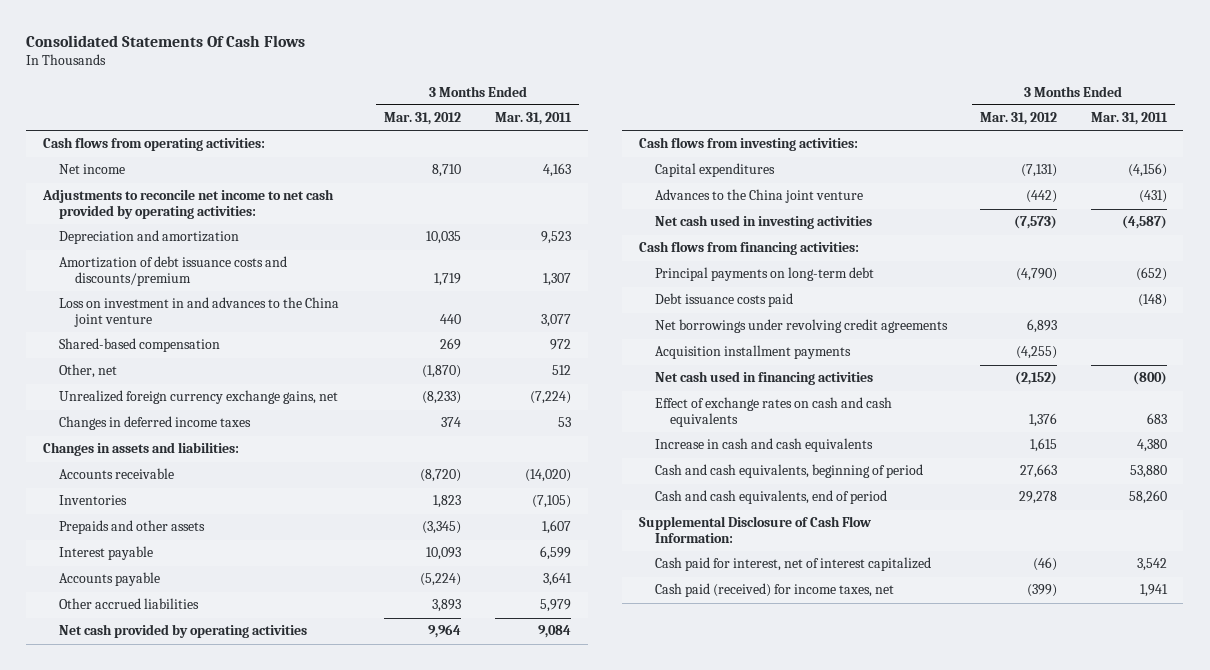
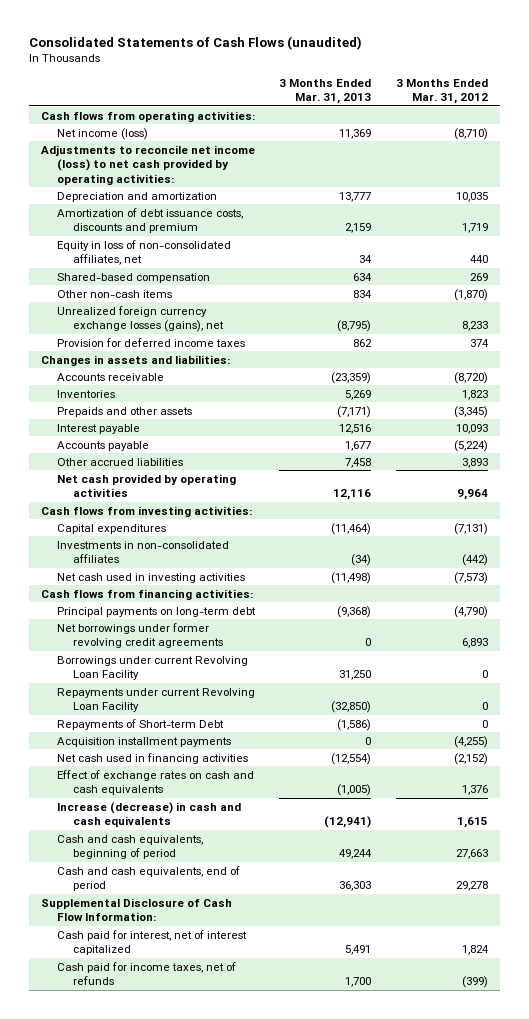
[26,35,306,48] Consolidated Statements Of Cash Flows -> [29,35,363,50] Consolidated Statements of Cash Flows (unaudited)
[495,112,573,126] Mar. 31, 2011 -> none
none -> [279,78,372,104] 3 Months Ended Mar. 31, 2013
[58,164,125,175] Net income -> [57,127,149,140] Net income (loss)
[432,164,462,178] 8,710 -> [453,127,488,140] (8,710)
[41,189,334,220] Adjustments to reconcile net income to net cash provided by operating activities: -> [41,144,256,185] Adjustments to reconcile net income (loss) to net cash provided by operating activities:
[58,297,339,328] Loss on investment in and advances to the China joint venture -> none
[58,256,287,287] Amortization of debt issuance costs and discounts/premium -> [57,207,244,234] Amortization of debt issuance costs, discounts and premium
none -> [57,239,232,266] Equity in loss of non-consolidated affiliates, net
[58,364,117,379] Other, net -> [57,289,173,298] Other non-cash items
[58,390,338,405] Unrealized foreign currency exchange gains, net -> [57,305,225,333] Unrealized foreign currency exchange losses (gains), net
[422,391,462,405] (8,233) -> [461,321,488,332] 8,233
[58,416,251,431] Changes in deferred income taxes -> [57,337,246,347] Provision for deferred income taxes
[654,189,863,204] Advances to the China joint venture -> [57,540,230,564] Investments in non-consolidated affiliates
[654,293,793,308] Debt issuance costs paid -> none
[654,319,948,334] Net borrowings under revolving credit agreements -> [57,622,224,649] Net borrowings under former revolving credit agreements
none -> [57,655,249,681] Borrowings under current Revolving Loan Facility
none -> [57,687,256,713] Repayments under current Revolving Loan Facility
none -> [57,718,225,730] Repayments of Short-term Debt
[654,438,873,453] Increase in cash and cash equivalents -> [57,801,242,828] Increase (decrease) in cash and cash equivalents
[1033,557,1058,572] (46) -> [461,945,489,956] 1,824
[654,583,894,598] Cash paid (received) for income taxes, net -> [57,961,237,986] Cash paid for income taxes, net of refunds

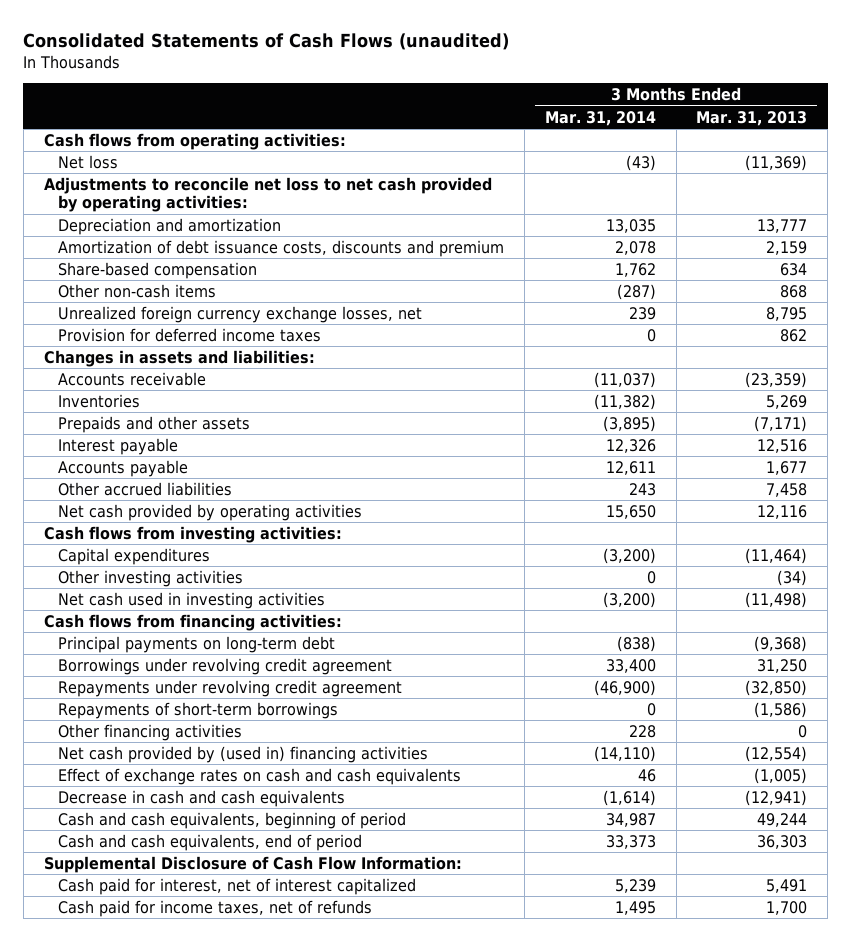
[395,78,488,104] 3 Months Ended Mar. 31, 2012 -> none
none -> [544,110,656,126] Mar. 31, 2014
[57,127,149,140] Net income (loss) -> [58,154,119,169] Net loss
[339,128,372,139] 11,369 -> [745,154,808,171] (11,369)
[41,144,256,185] Adjustments to reconcile net income (loss) to net cash provided by operating activities: -> [43,176,492,213] Adjustments to reconcile net loss to net cash provided by operating activities:
[57,239,232,266] Equity in loss of non-consolidated affiliates, net -> none
[57,272,211,283] Shared-based compensation -> [58,261,258,279] Share-based compensation
[353,289,373,298] 834 -> [780,284,808,298] 868
[57,305,225,333] Unrealized foreign currency exchange losses (gains), net -> [58,305,423,323] Unrealized foreign currency exchange losses, net
[337,320,372,333] (8,795) -> [766,306,808,321] 8,795
[57,540,230,564] Investments in non-consolidated affiliates -> none
none -> [58,569,244,587] Other investing activities
[57,622,224,649] Net borrowings under former revolving credit agreements -> none
[57,736,232,747] Acquisition installment payments -> none
[57,655,249,681] Borrowings under current Revolving Loan Facility -> [58,657,393,675] Borrowings under revolving credit agreement
[57,687,256,713] Repayments under current Revolving Loan Facility -> [58,679,403,697] Repayments under revolving credit agreement
[57,718,225,730] Repayments of Short-term Debt -> [58,701,339,719] Repayments of short-term borrowings
none -> [58,723,243,741] Other financing activities
[57,752,249,764] Net cash used in financing activities -> [58,745,429,763] Net cash provided by (used in) financing activities
[57,801,242,828] Increase (decrease) in cash and cash equivalents -> [58,789,346,807] Decrease in cash and cash equivalents

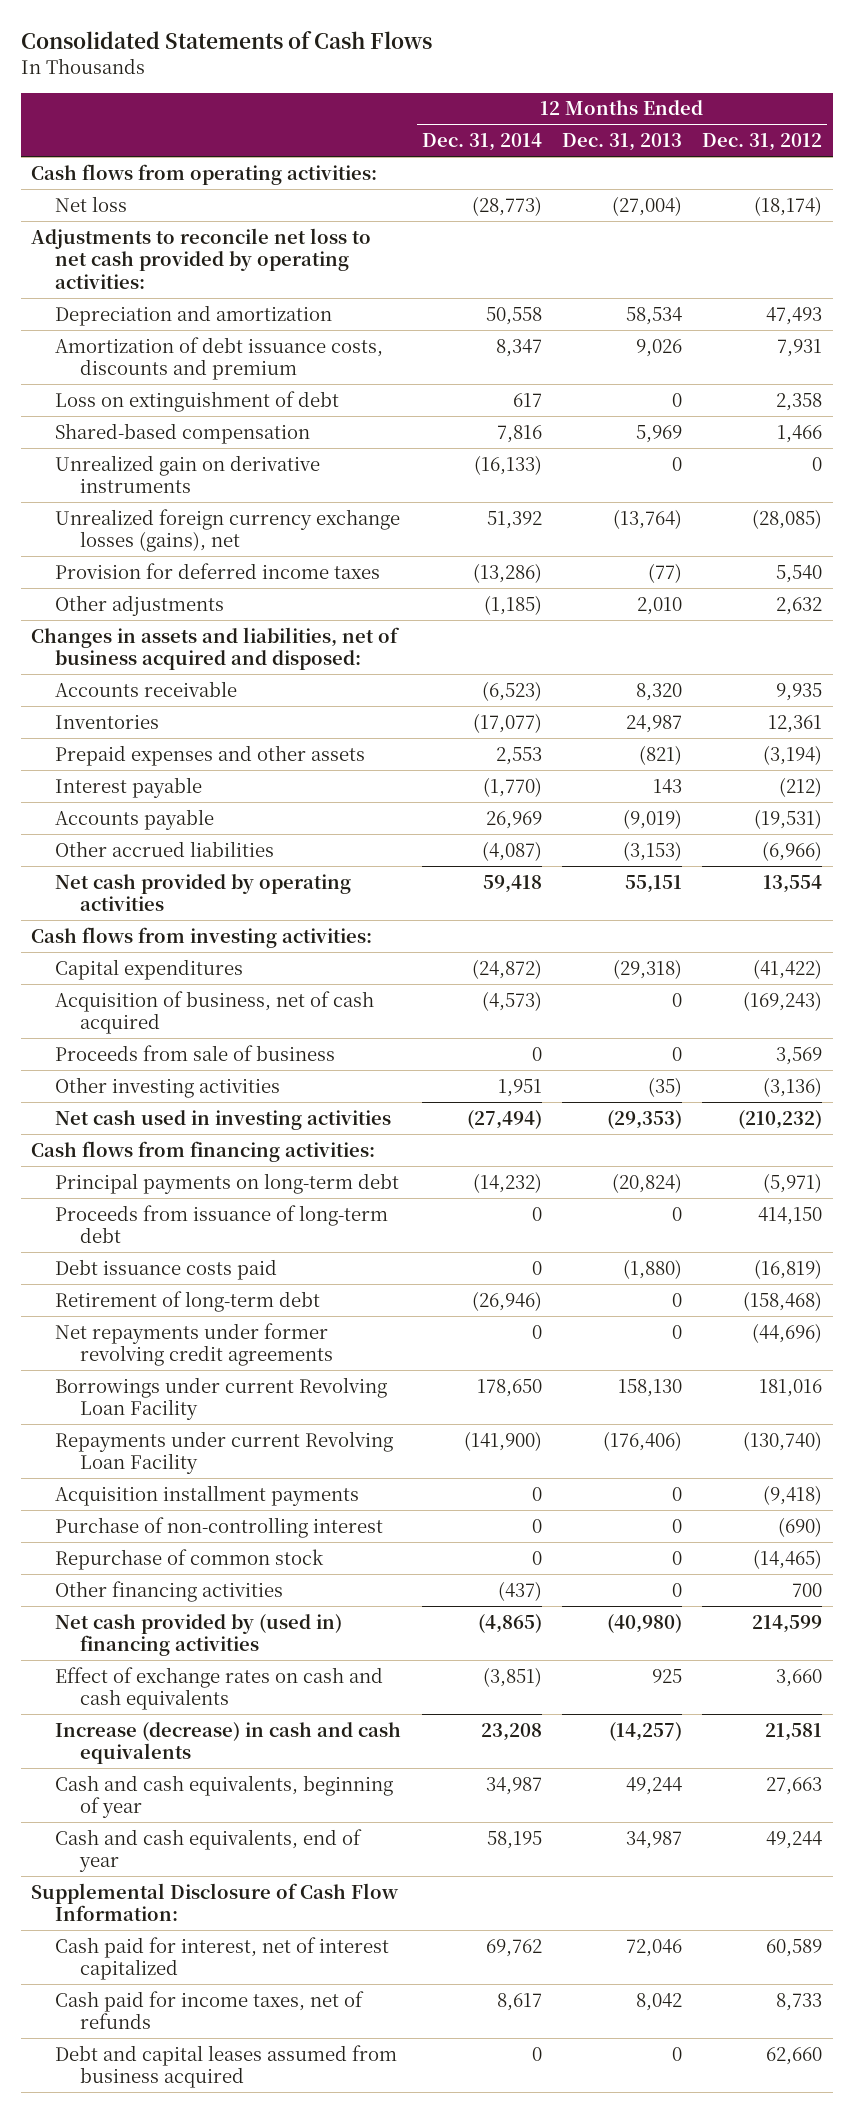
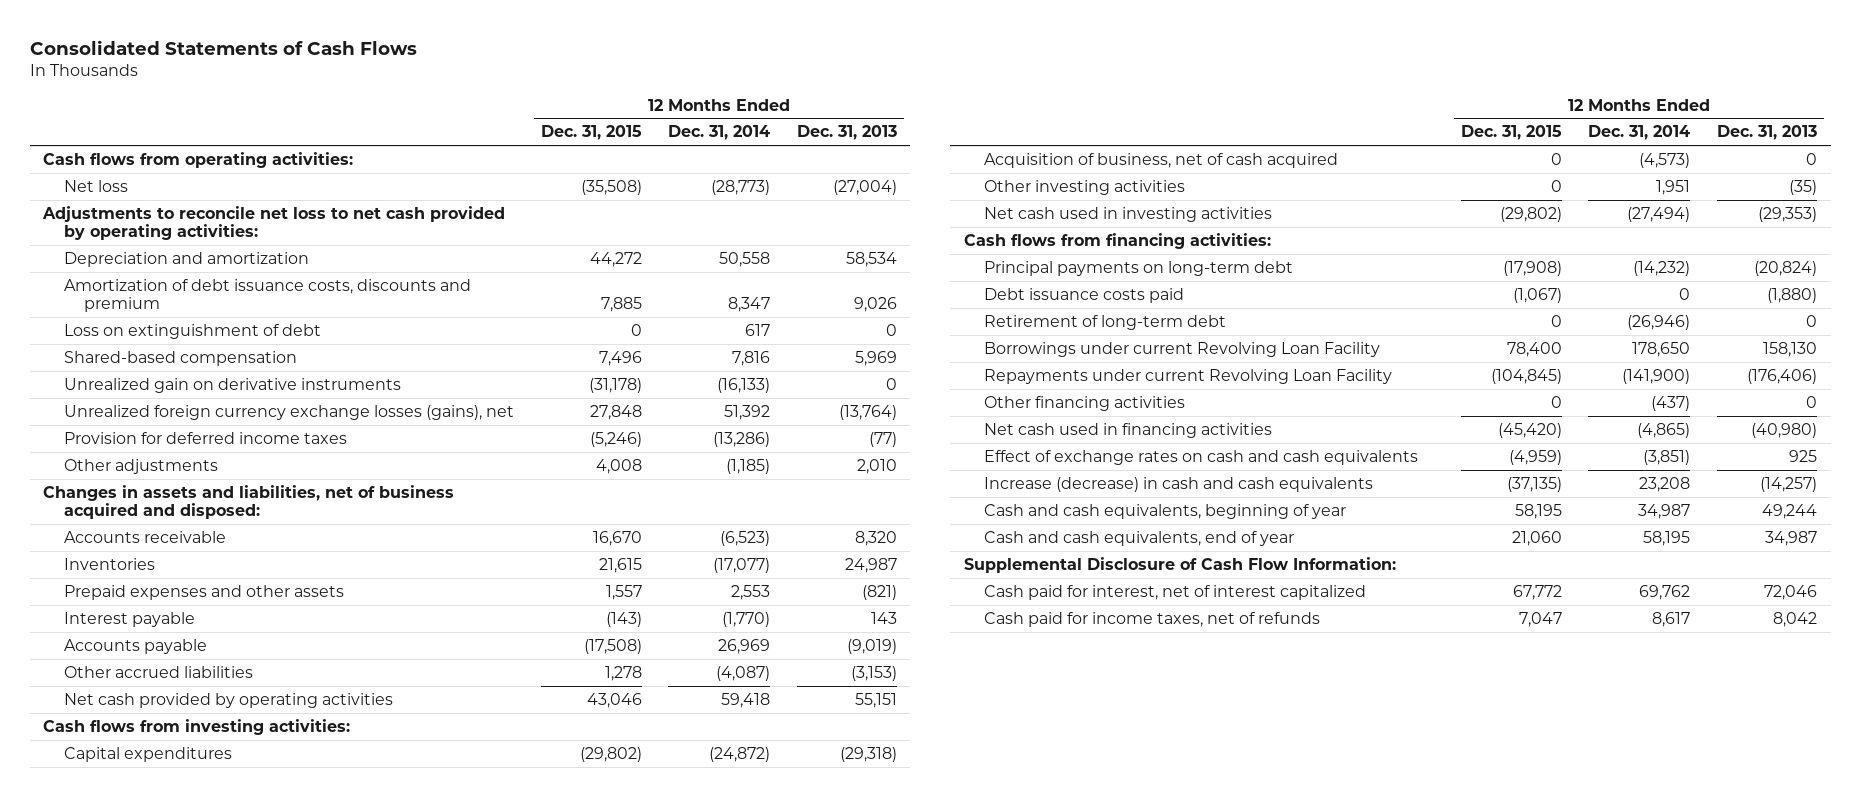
[702,132,823,151] Dec. 31, 2012 -> none
none -> [540,125,642,141] Dec. 31, 2015
[55,1044,336,1061] Proceeds from sale of business -> none
[55,1204,389,1244] Proceeds from issuance of long-term debt -> none
[55,1322,333,1367] Net repayments under former revolving credit agreements -> none
[55,1484,360,1506] Acquisition installment payments -> none
[55,1516,384,1538] Purchase of non-controlling interest -> none
[55,1548,325,1570] Repurchase of common stock -> none
[55,1613,343,1657] Net cash provided by (used in) financing activities -> [983,422,1272,438] Net cash used in financing activities
[55,2044,398,2089] Debt and capital leases assumed from business acquired -> none

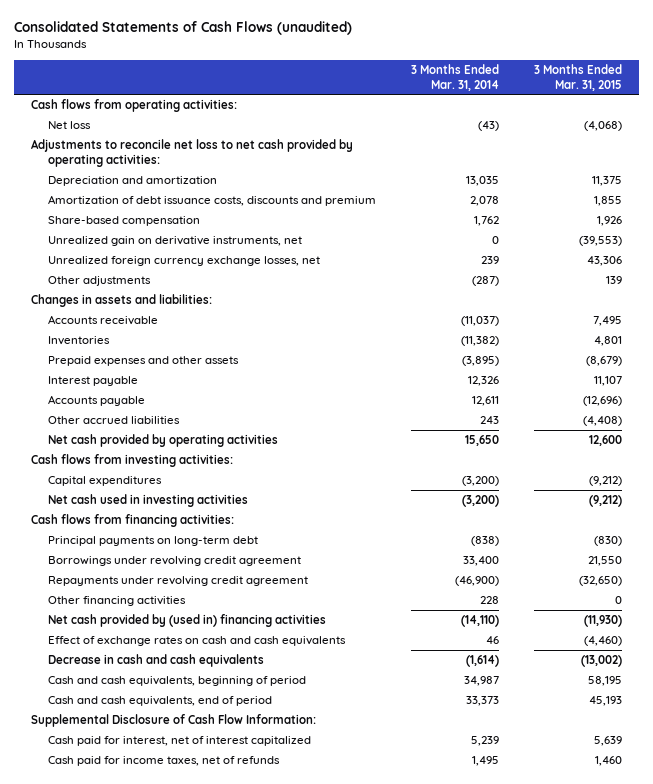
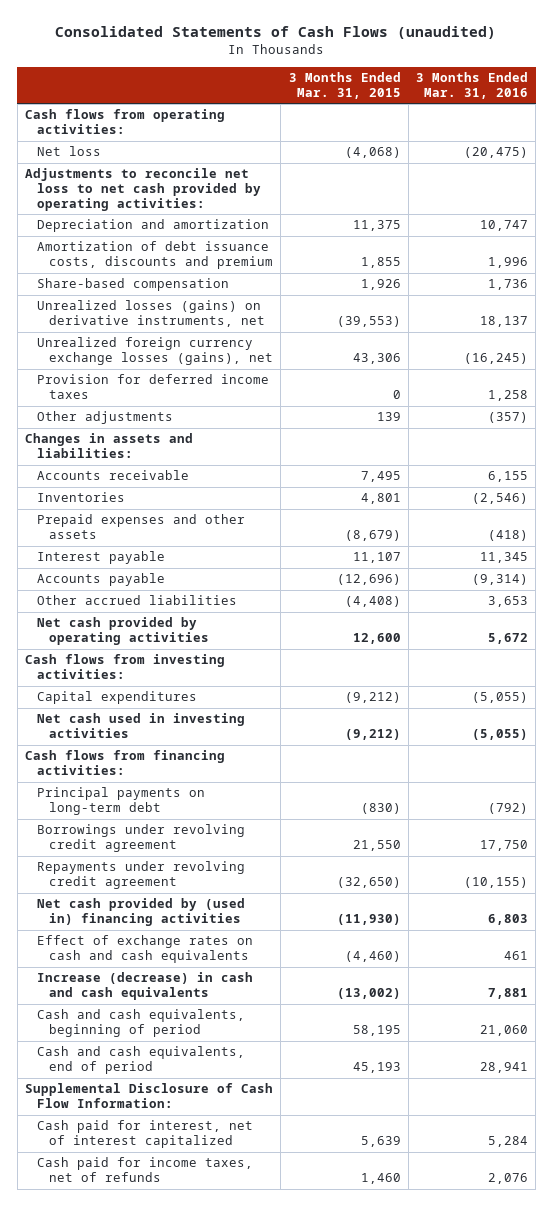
[410,63,499,91] 3 Months Ended Mar. 31, 2014 -> none
none -> [415,72,528,100] 3 Months Ended Mar. 31, 2016
[47,236,302,247] Unrealized gain on derivative instruments, net -> [37,300,266,328] Unrealized losses (gains) on derivative instruments, net
[47,256,320,267] Unrealized foreign currency exchange losses, net -> [37,337,274,366] Unrealized foreign currency exchange losses (gains), net
none -> [37,374,270,400] Provision for deferred income taxes
[47,596,186,607] Other financing activities -> none
[47,654,264,668] Decrease in cash and cash equivalents -> [37,972,254,1001] Increase (decrease) in cash and cash equivalents

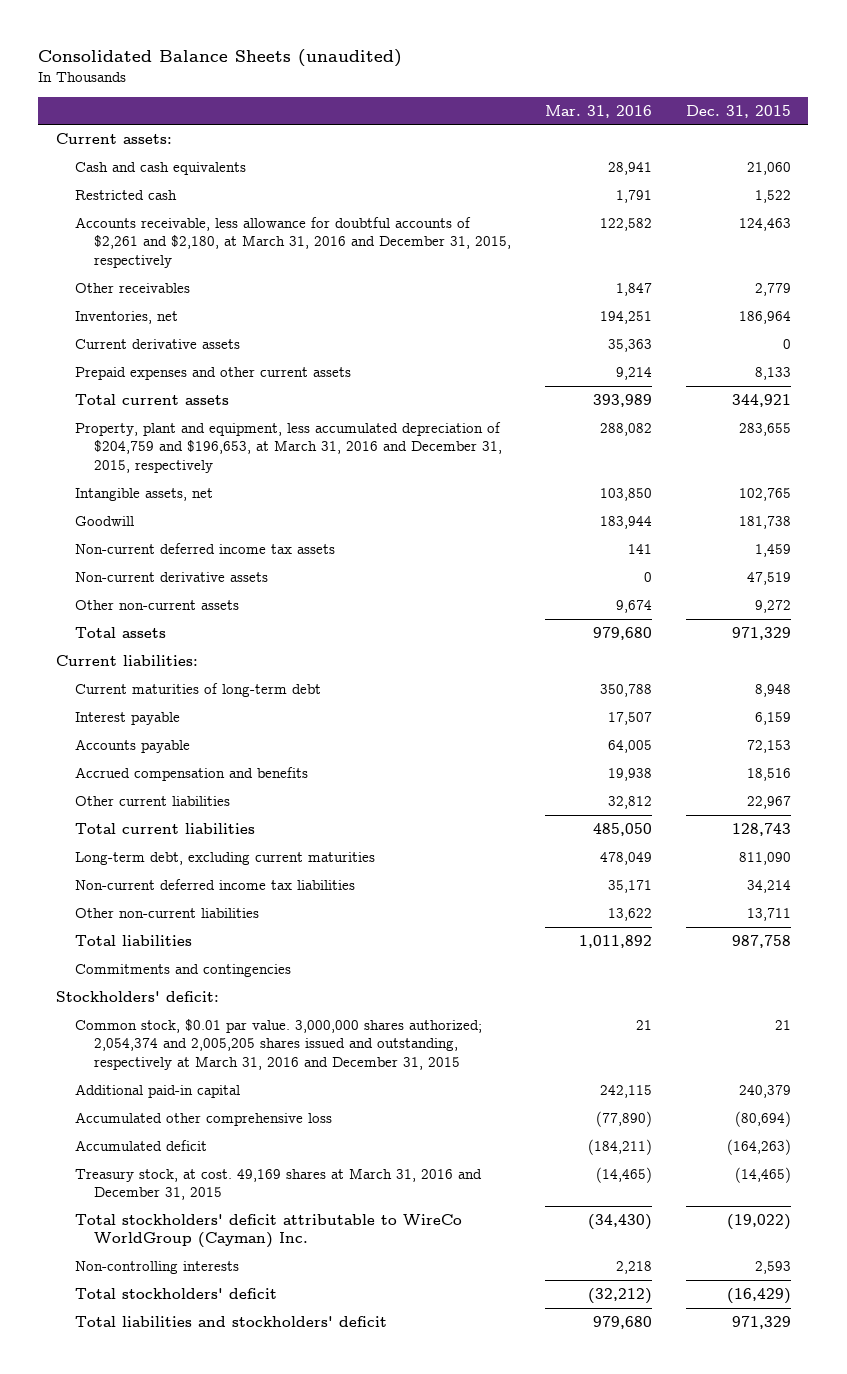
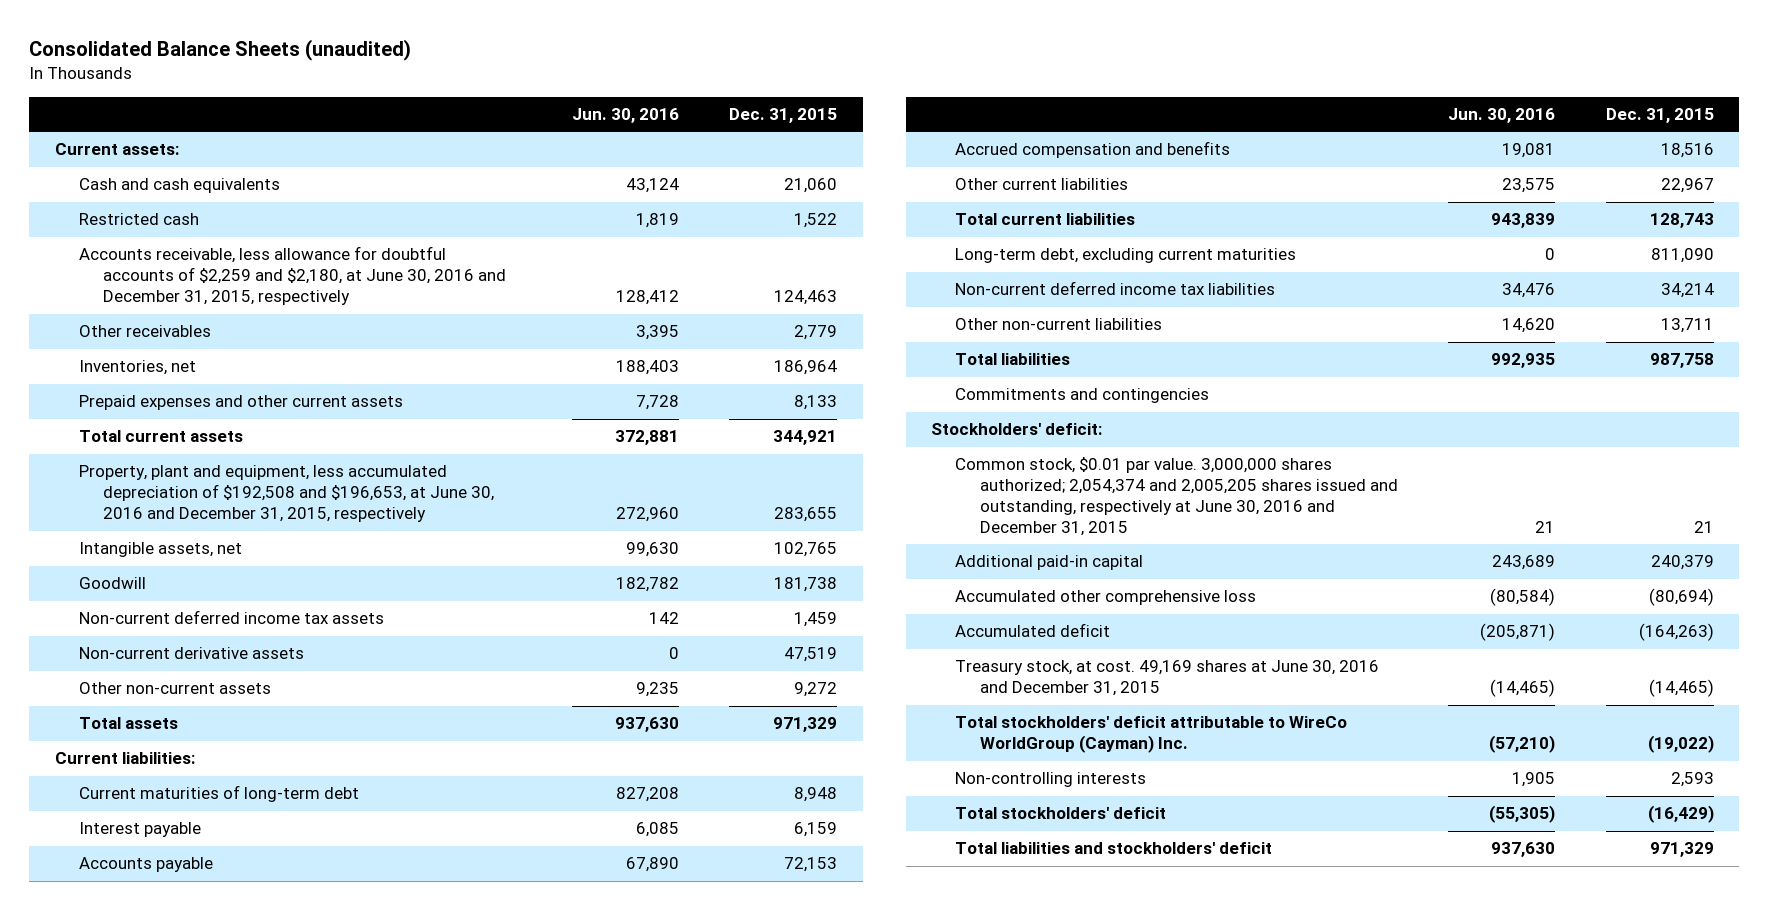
[545,104,653,118] Mar. 31, 2016 -> none
none -> [571,108,679,124] Jun. 30, 2016
[74,217,512,268] Accounts receivable, less allowance for doubtful accounts of $2,261 and $2,180, at March 31, 2016 and December 31, 2015, respectively -> [78,246,507,306] Accounts receivable, less allowance for doubtful accounts of $2,259 and $2,180, at June 30, 2016 and December 31, 2015, respectively
[74,339,240,350] Current derivative assets -> none
[74,422,503,473] Property, plant and equipment, less accumulated depreciation of $204,759 and $196,653, at March 31, 2016 and December 31, 2015, respectively -> [78,465,495,523] Property, plant and equipment, less accumulated depreciation of $192,508 and $196,653, at June 30, 2016 and December 31, 2015, respectively
[74,1019,482,1070] Common stock, $0.01 par value. 3,000,000 shares authorized; 2,054,374 and 2,005,205 shares issued and outstanding, respectively at March 31, 2016 and December 31, 2015 -> [955,457,1398,537] Common stock, $0.01 par value. 3,000,000 shares authorized; 2,054,374 and 2,005,205 shares issued and outstanding, respectively at June 30, 2016 and December 31, 2015
[74,1168,482,1201] Treasury stock, at cost. 49,169 shares at March 31, 2016 and December 31, 2015 -> [955,660,1380,697] Treasury stock, at cost. 49,169 shares at June 30, 2016 and December 31, 2015

